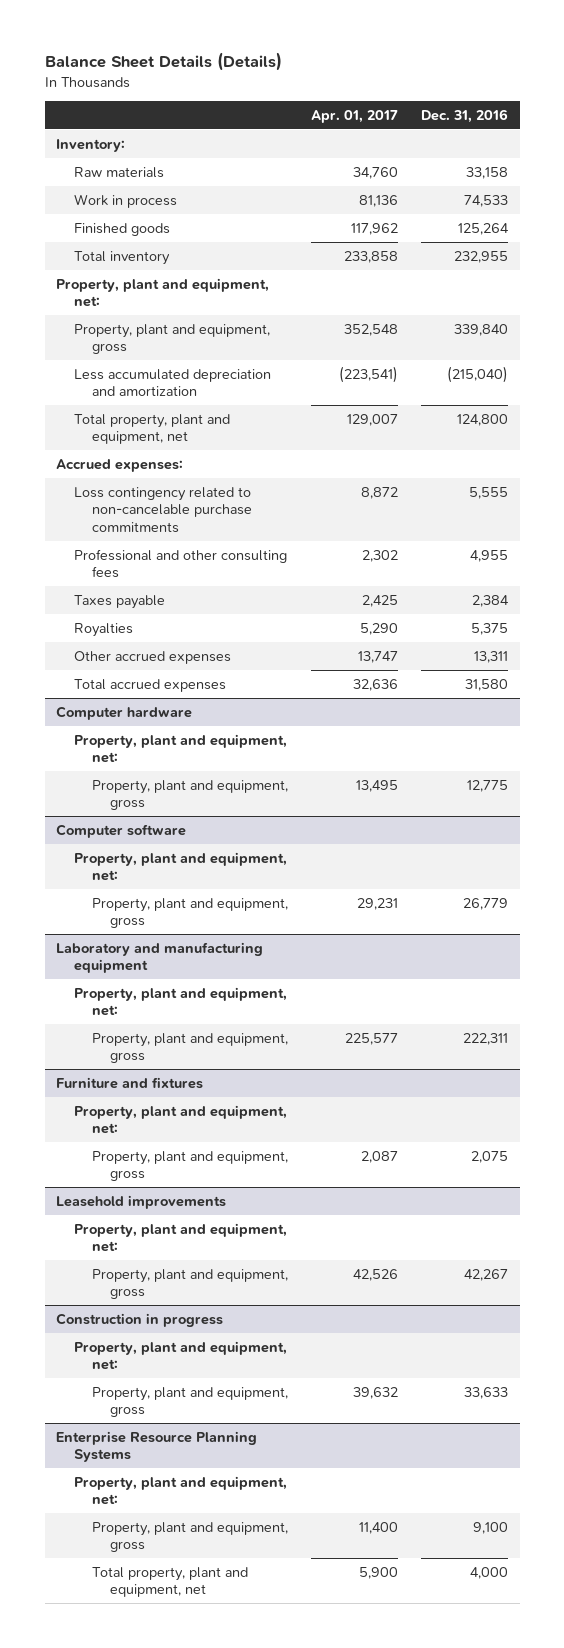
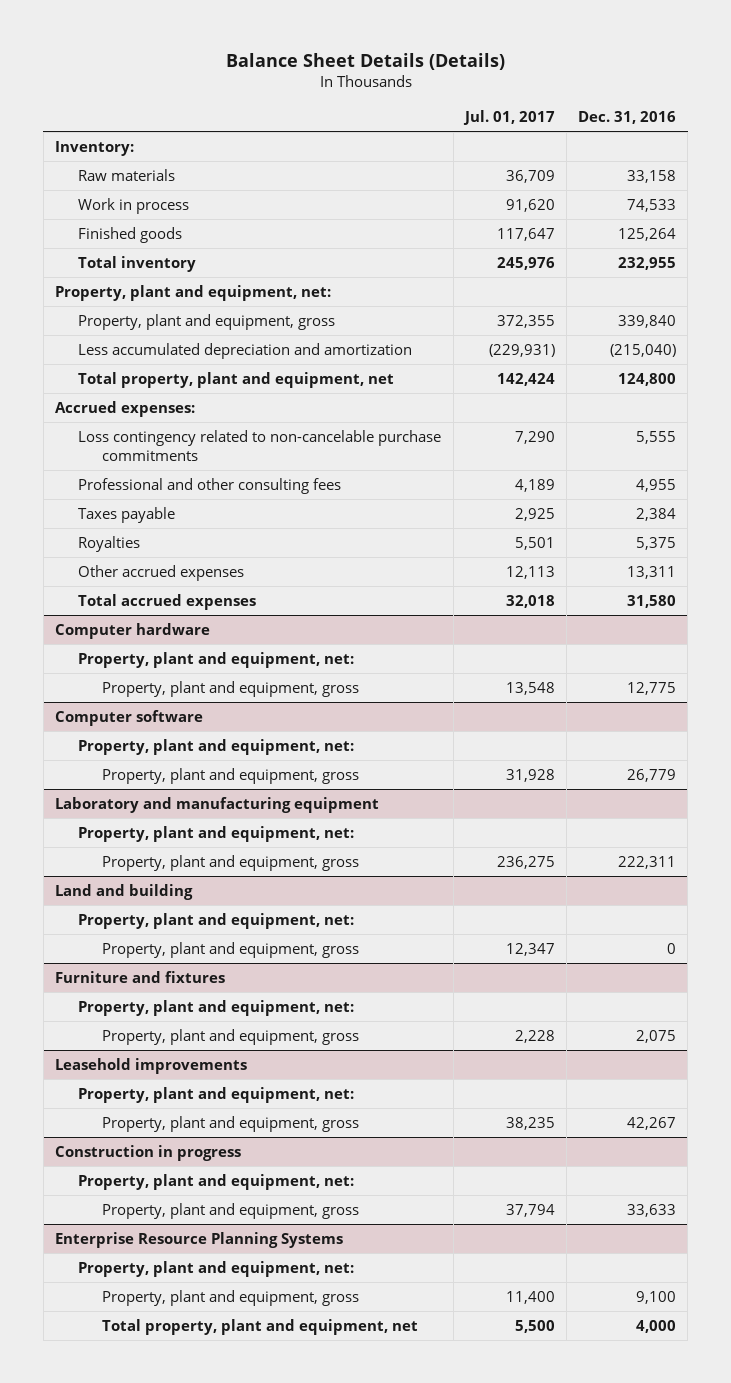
[311,109,399,123] Apr. 01, 2017 -> none
none -> [462,110,555,126] Jul. 01, 2017
none -> [55,883,194,900] Land and building
none -> [78,912,355,929] Property, plant and equipment, net:
none -> [101,941,359,958] Property, plant and equipment, gross

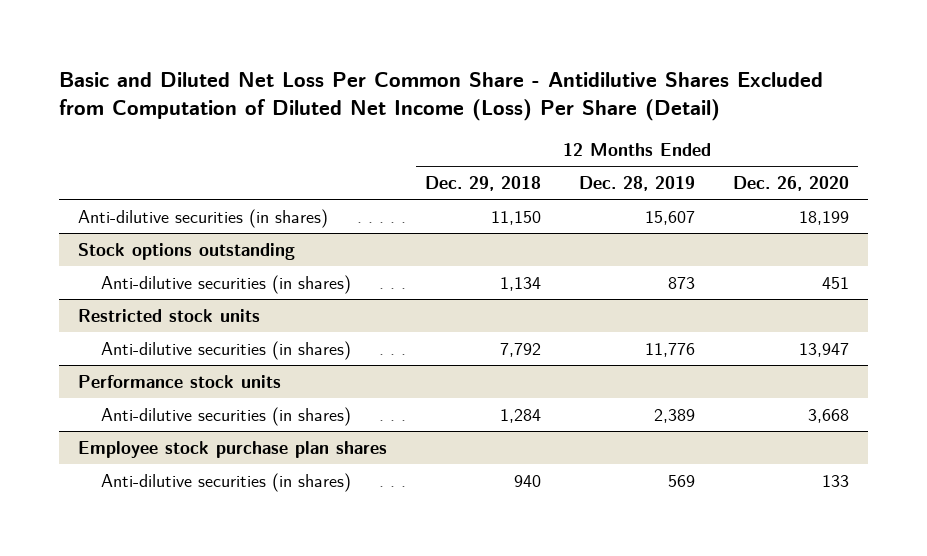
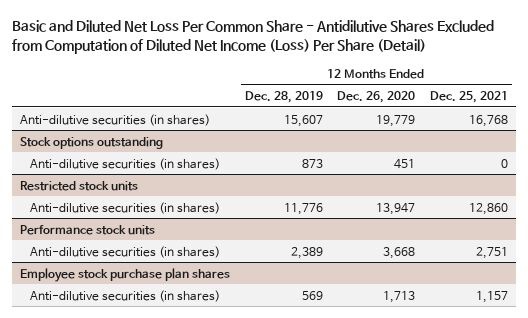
[425,176,542,192] Dec. 29, 2018 -> none
none -> [430,91,509,104] Dec. 25, 2021
[798,210,849,225] 18,199 -> [376,114,416,127] 19,779
[821,474,849,487] 133 -> [383,290,416,303] 1,713

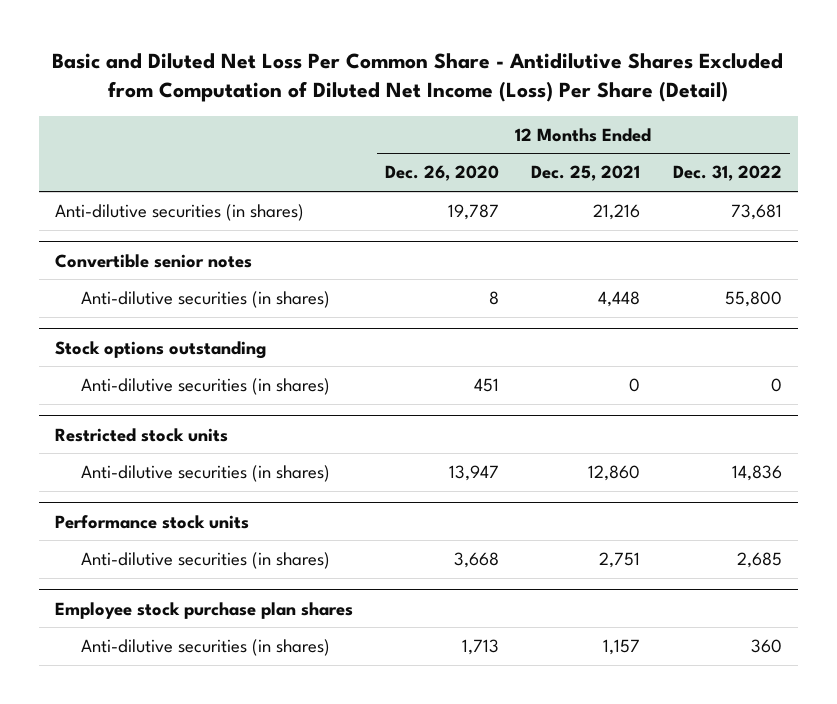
[244,91,323,104] Dec. 28, 2019 -> none
none -> [672,165,782,182] Dec. 31, 2022
[376,114,416,127] 19,779 -> [448,204,500,221] 19,787
[469,114,509,127] 16,768 -> [593,204,641,221] 21,216
none -> [55,253,253,268] Convertible senior notes
none -> [81,291,331,309] Anti-dilutive securities (in shares)

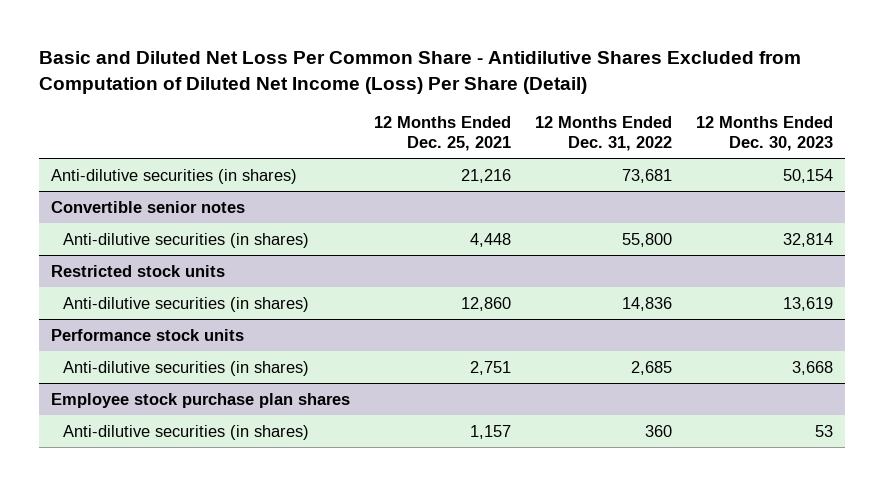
[385,165,500,182] Dec. 26, 2020 -> none
none -> [696,115,834,151] 12 Months Ended Dec. 30, 2023
[55,340,267,359] Stock options outstanding -> none
[81,378,331,396] Anti-dilutive securities (in shares) -> none

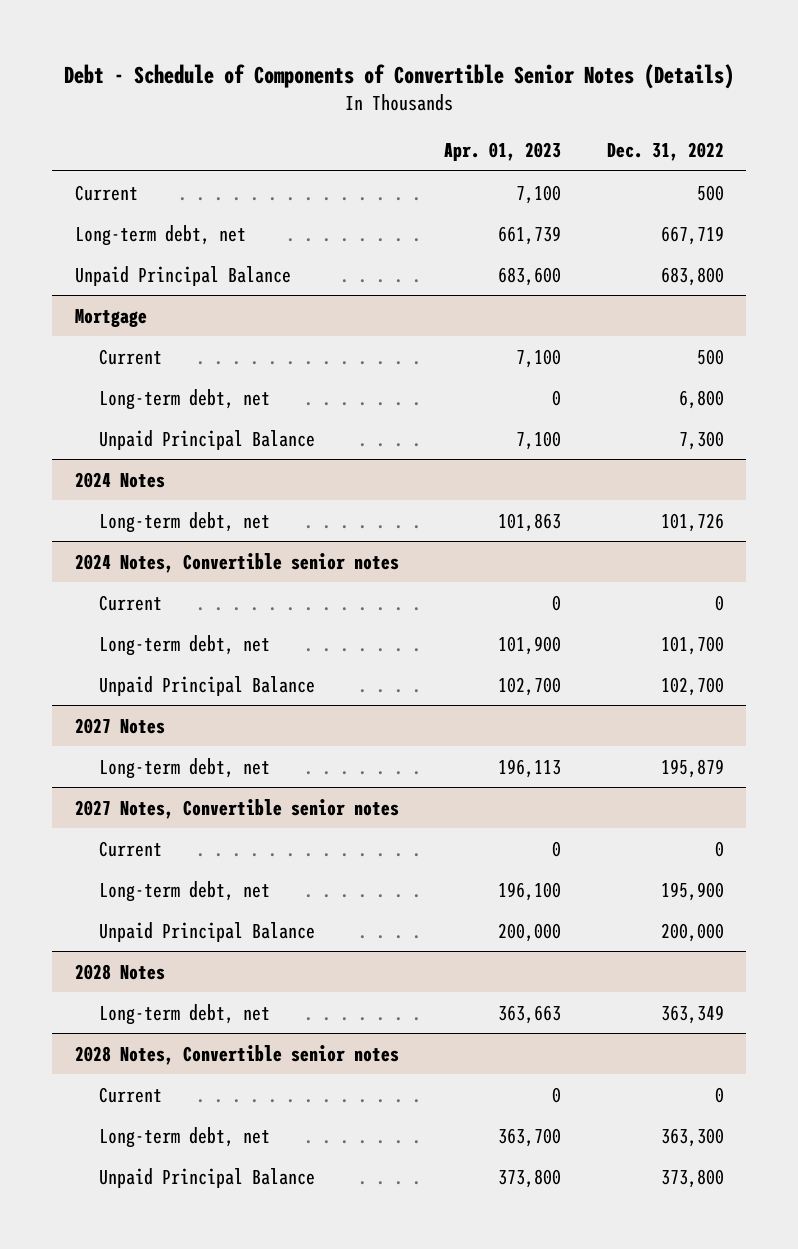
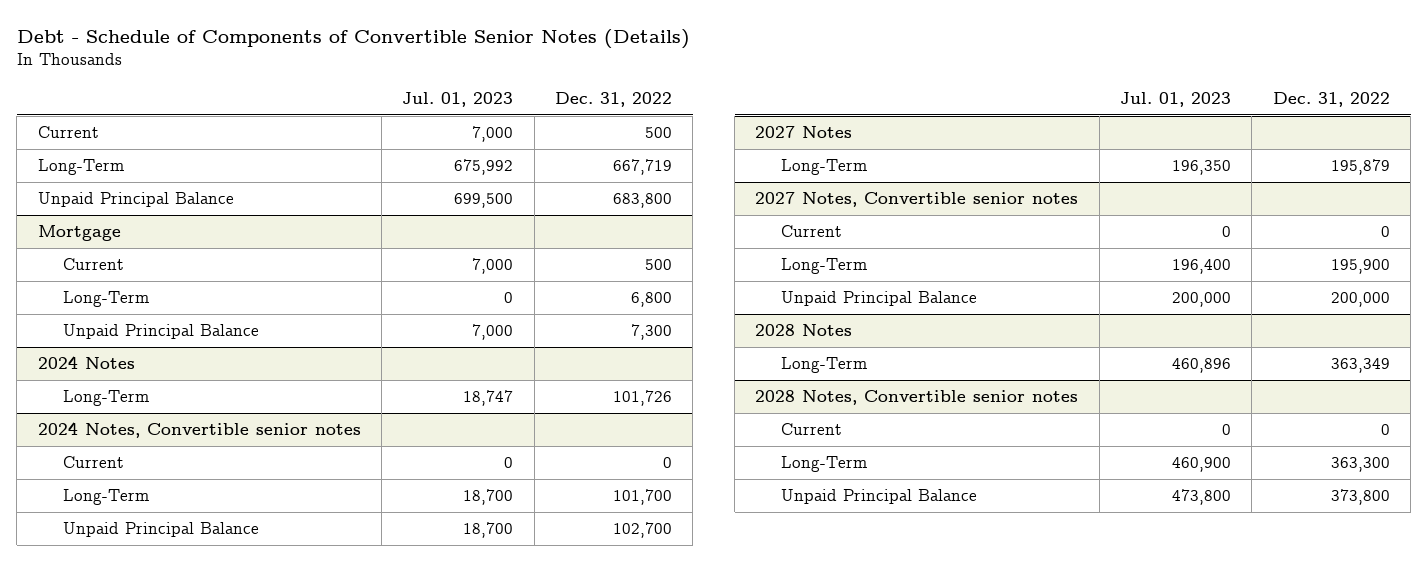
[444,142,562,162] Apr. 01, 2023 -> none
none -> [402,91,514,107] Jul. 01, 2023
[74,224,246,246] Long-term debt, net -> [37,159,124,176] Long-Term
[98,388,270,410] Long-term debt, net -> [62,291,149,308] Long-Term
[98,511,270,533] Long-term debt, net -> [62,390,149,407] Long-Term
[98,634,270,656] Long-term debt, net -> [62,489,149,506] Long-Term
[98,757,270,779] Long-term debt, net -> [780,159,867,176] Long-Term
[98,880,270,902] Long-term debt, net -> [780,258,867,275] Long-Term
[98,1003,270,1025] Long-term debt, net -> [780,357,867,374] Long-Term
[98,1126,270,1148] Long-term debt, net -> [780,456,867,473] Long-Term

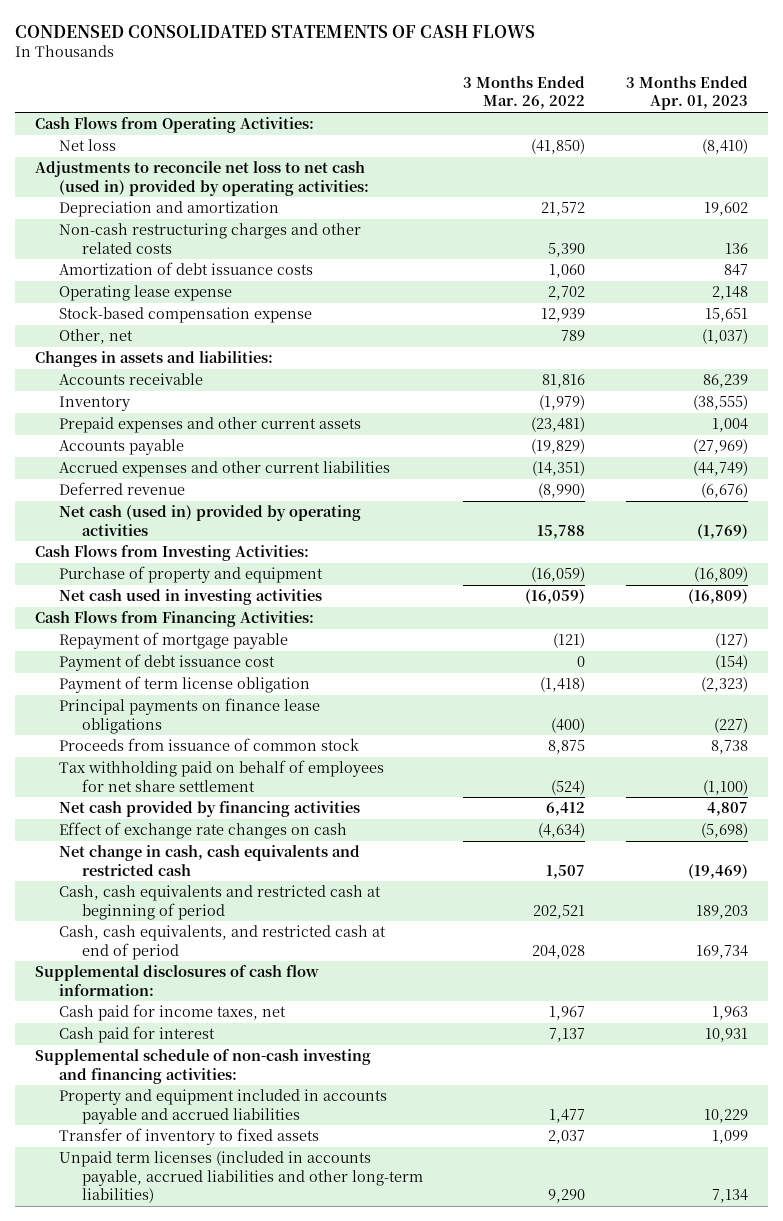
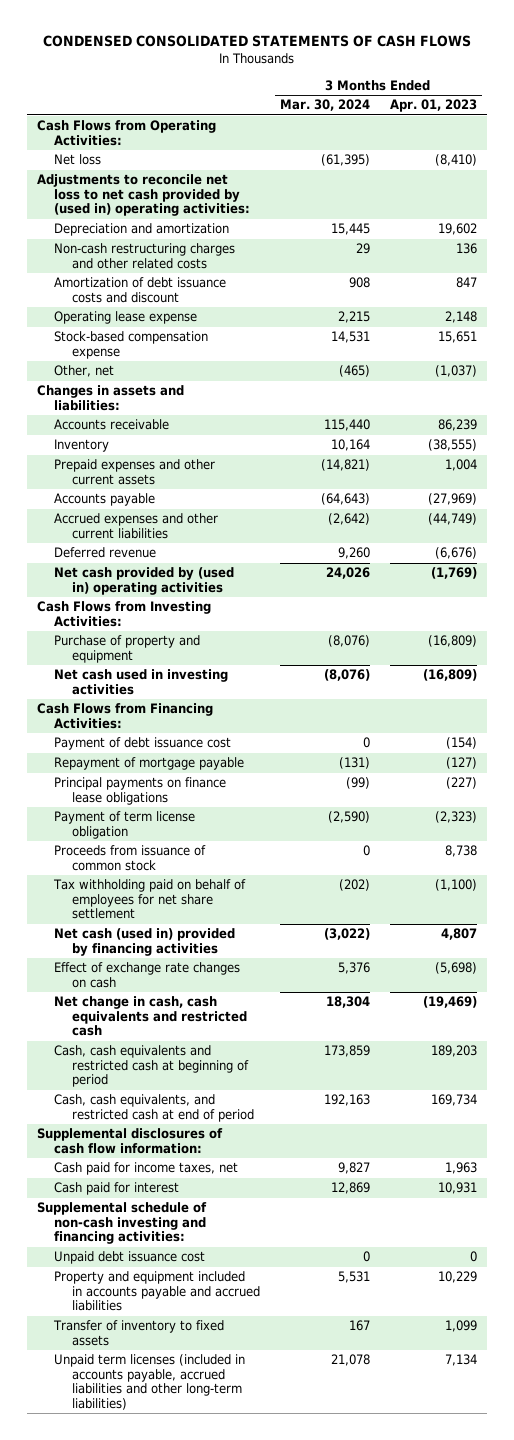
[463,76,586,110] 3 Months Ended Mar. 26, 2022 -> none
none -> [279,99,370,112] Mar. 30, 2024
[35,161,369,196] Adjustments to reconcile net loss to net cash (used in) provided by operating activities: -> [37,174,251,217] Adjustments to reconcile net loss to net cash provided by (used in) operating activities:
[58,262,313,276] Amortization of debt issuance costs -> [54,277,227,303] Amortization of debt issuance costs and discount
[58,505,361,536] Net cash (used in) provided by operating activities -> [54,567,235,595] Net cash provided by (used in) operating activities
[58,632,288,650] Repayment of mortgage payable -> [54,757,245,771] Repayment of mortgage payable
[58,676,310,694] Payment of term license obligation -> [54,811,196,839] Payment of term license obligation
[58,801,360,818] Net cash provided by financing activities -> [54,928,236,956] Net cash (used in) provided by financing activities
none -> [54,1251,206,1265] Unpaid debt issuance cost

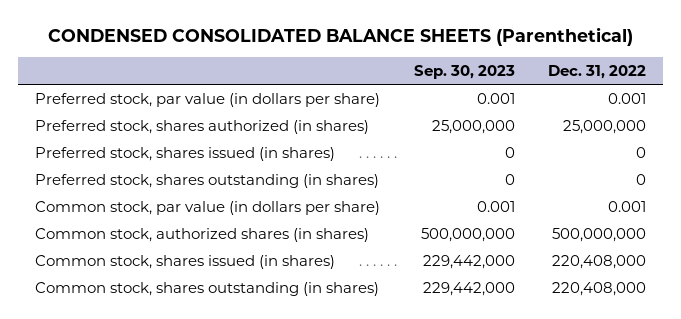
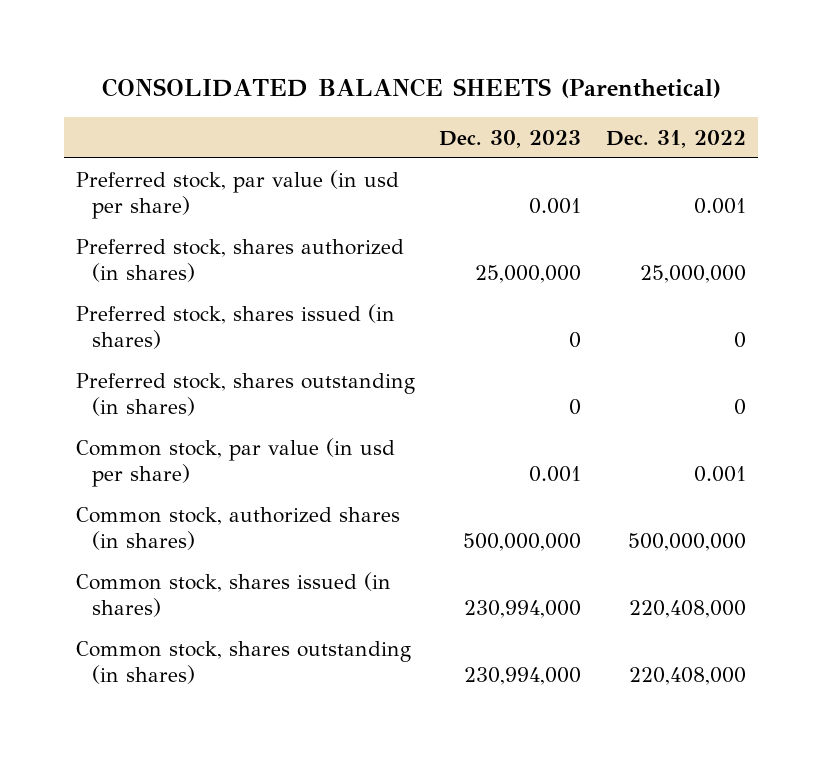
[47,26,633,46] CONDENSED CONSOLIDATED BALANCE SHEETS (Parenthetical) -> [101,77,721,98] CONSOLIDATED BALANCE SHEETS (Parenthetical)
[413,64,515,79] Sep. 30, 2023 -> none
none -> [439,129,582,148] Dec. 30, 2023
[35,92,381,107] Preferred stock, par value (in dollars per share) -> [75,169,399,219] Preferred stock, par value (in usd per share)
[35,200,381,215] Common stock, par value (in dollars per share) -> [75,437,395,487] Common stock, par value (in usd per share)

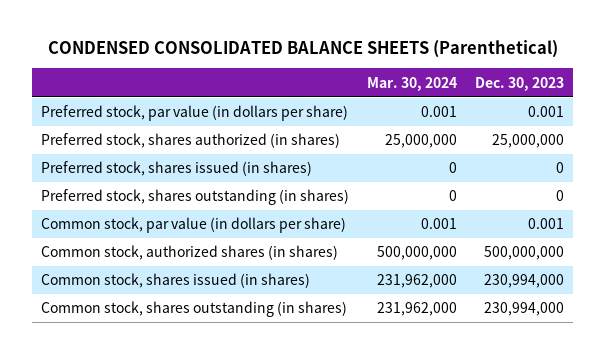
[101,77,721,98] CONSOLIDATED BALANCE SHEETS (Parenthetical) -> [47,40,558,59] CONDENSED CONSOLIDATED BALANCE SHEETS (Parenthetical)
[605,129,746,148] Dec. 31, 2022 -> none
none -> [367,76,458,91] Mar. 30, 2024
[75,169,399,219] Preferred stock, par value (in usd per share) -> [41,105,349,122] Preferred stock, par value (in dollars per share)
[75,437,395,487] Common stock, par value (in usd per share) -> [41,217,347,234] Common stock, par value (in dollars per share)

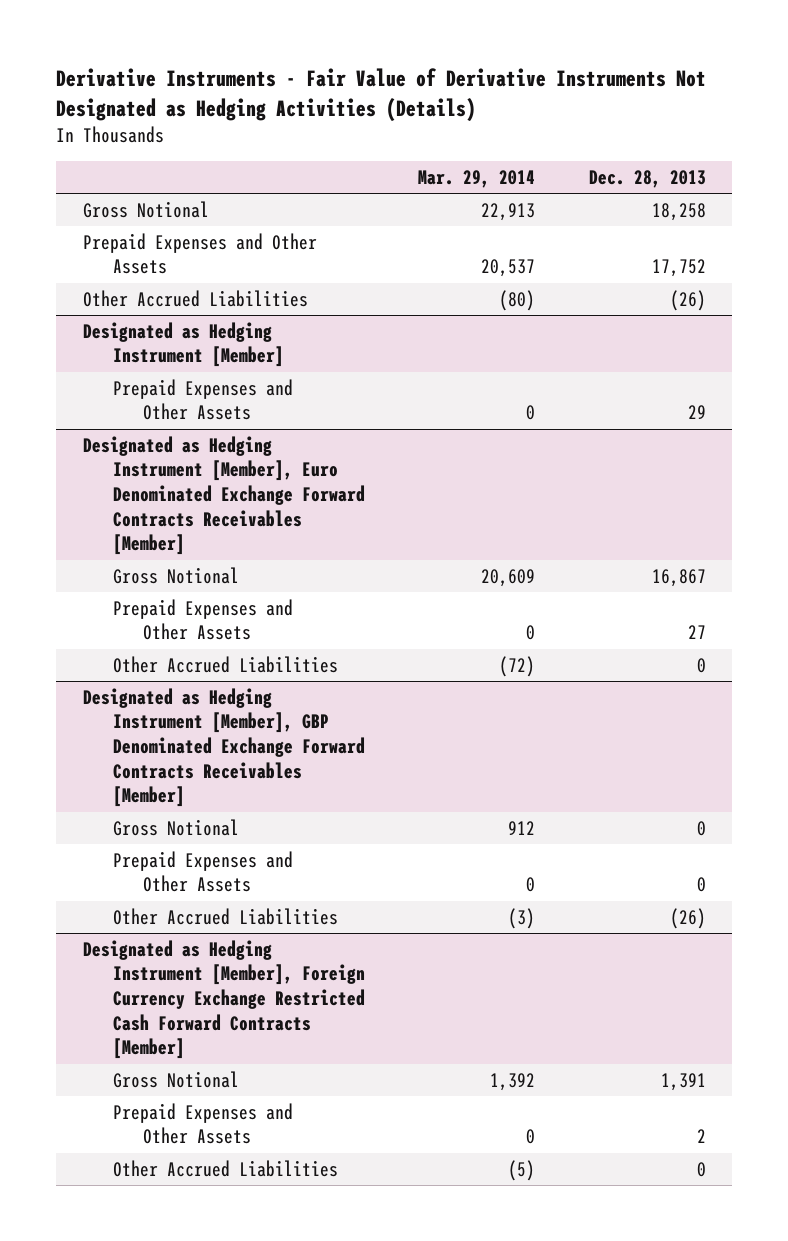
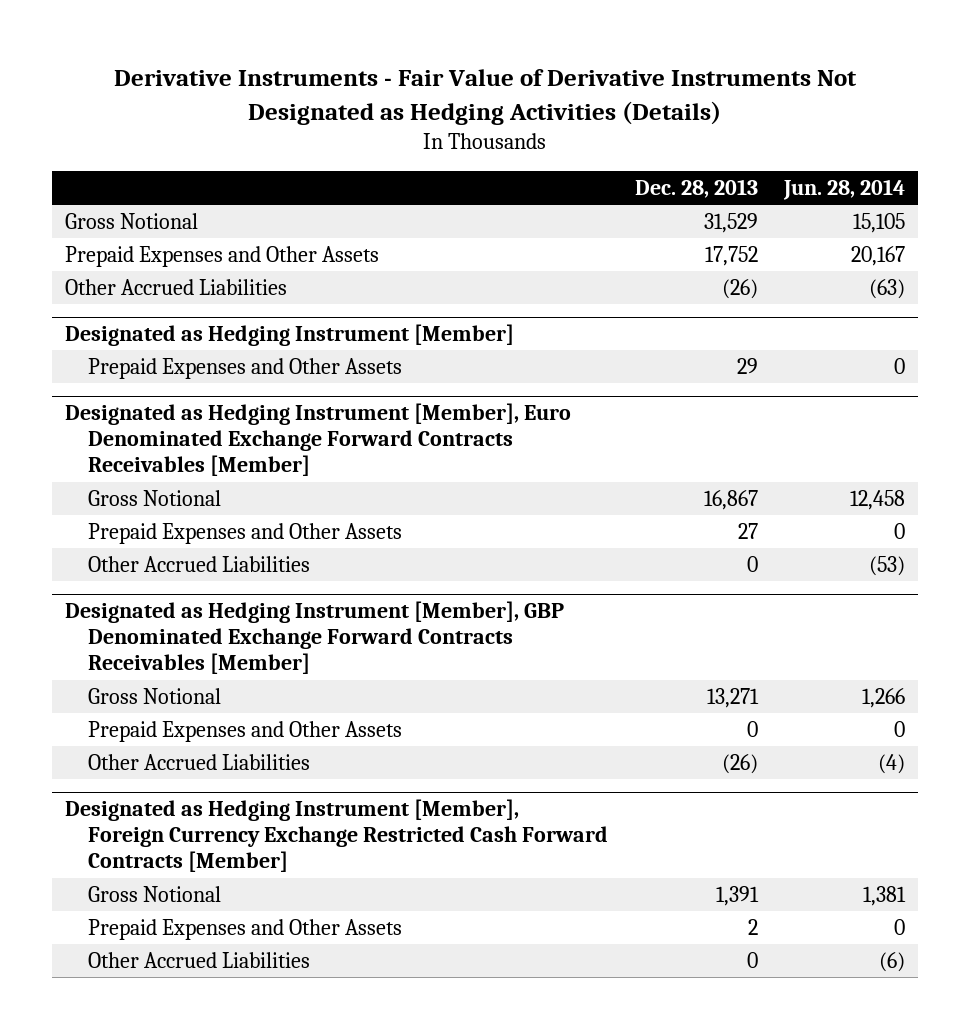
[418,169,536,188] Mar. 29, 2014 -> none
none -> [783,178,906,200] Jun. 28, 2014
[651,202,706,221] 18,258 -> [703,213,758,234] 31,529
[696,820,706,836] 0 -> [706,688,759,709] 13,271

